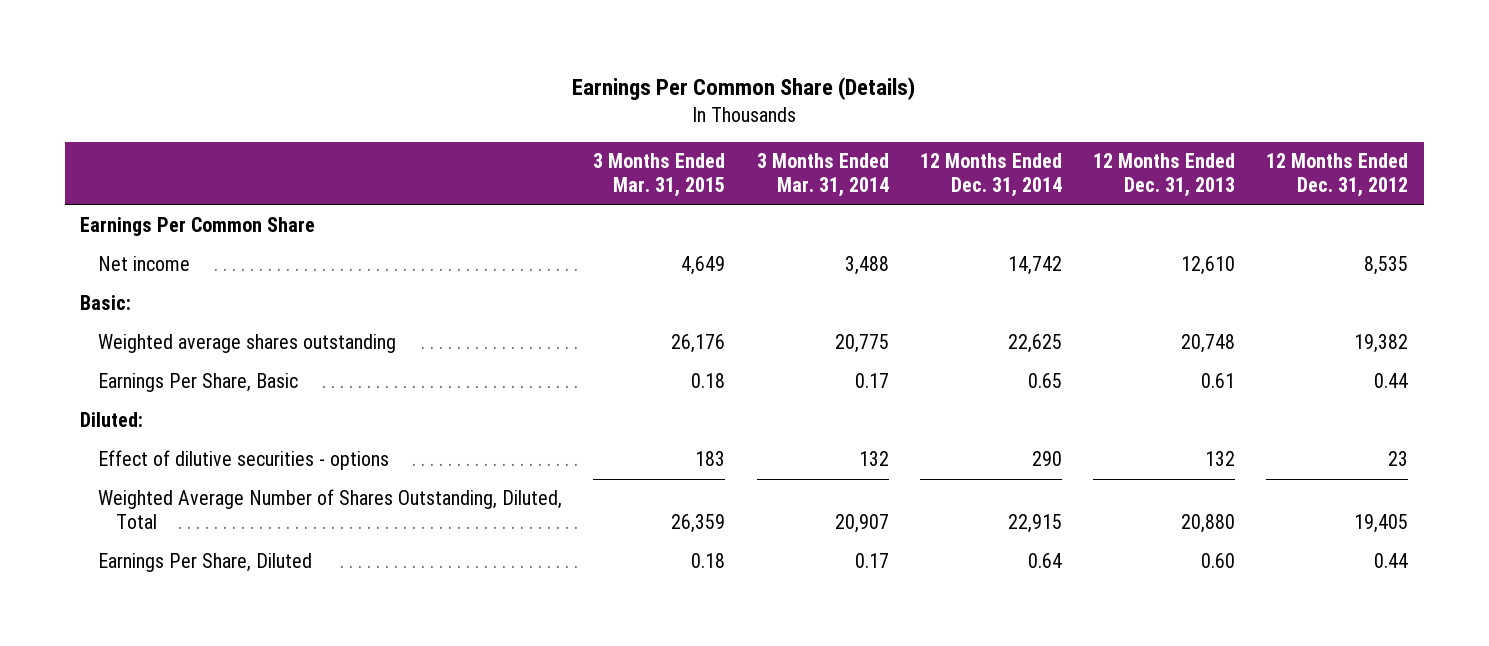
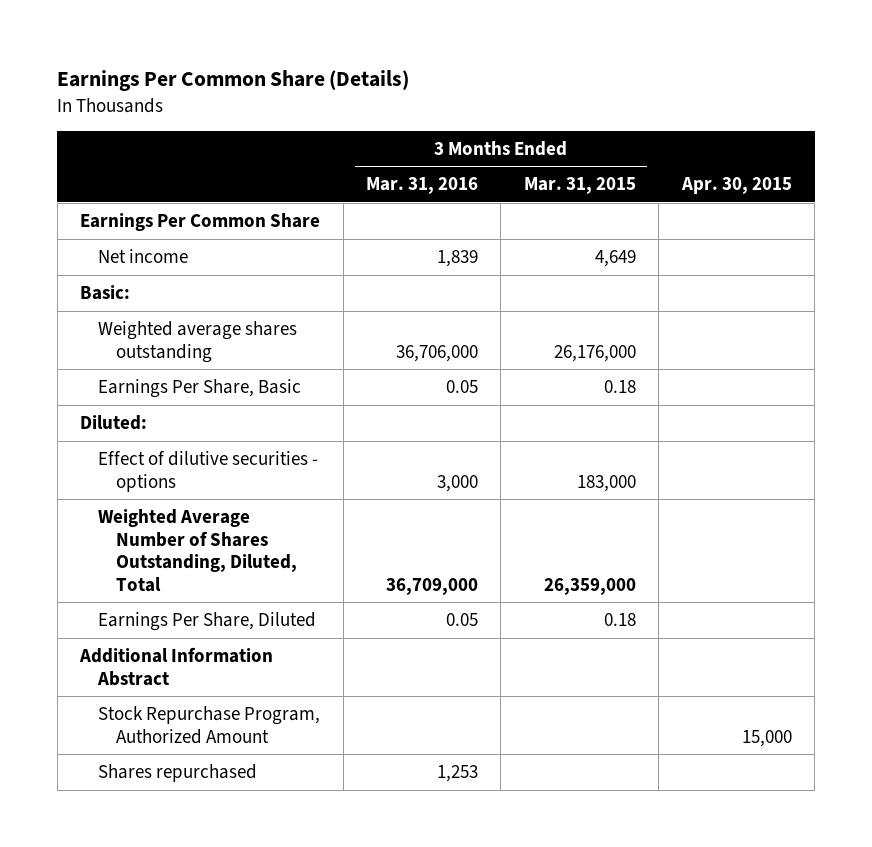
[756,153,889,198] 3 Months Ended Mar. 31, 2014 -> none
[919,153,1062,198] 12 Months Ended Dec. 31, 2014 -> none
[1093,153,1236,198] 12 Months Ended Dec. 31, 2013 -> none
[1266,153,1409,198] 12 Months Ended Dec. 31, 2012 -> none
none -> [366,177,479,195] Mar. 31, 2016
none -> [680,177,792,195] Apr. 30, 2015
[671,334,726,354] 26,176 -> [553,344,636,362] 26,176,000
[695,451,726,467] 183 -> [576,474,636,492] 183,000
[671,514,726,534] 26,359 -> [543,577,636,595] 26,359,000
none -> [79,646,274,686] Additional Information Abstract
none -> [98,705,321,744] Stock Repurchase Program, Authorized Amount
none -> [98,763,258,782] Shares repurchased

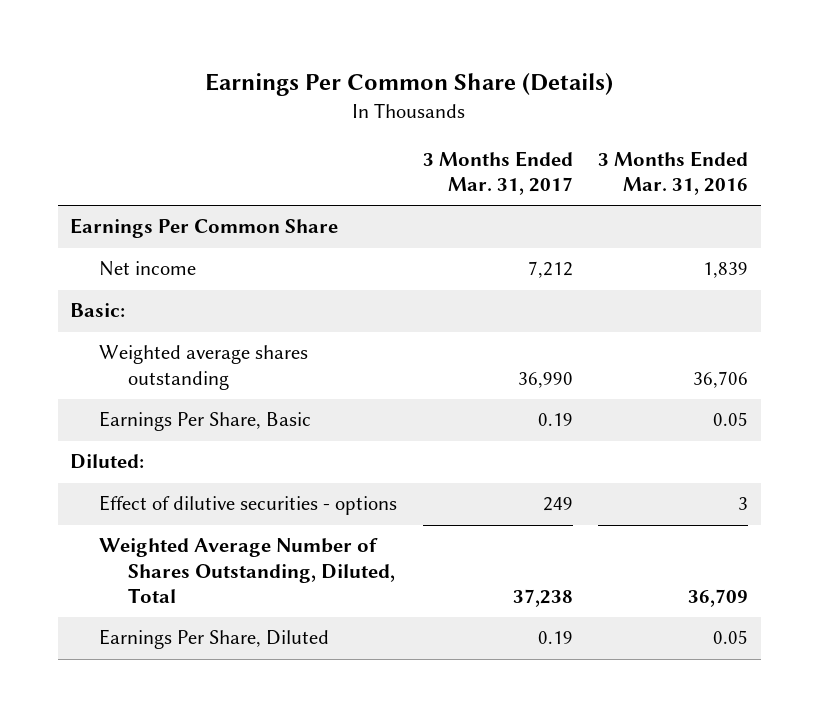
[523,177,636,195] Mar. 31, 2015 -> none
[680,177,792,195] Apr. 30, 2015 -> none
none -> [422,150,573,196] 3 Months Ended Mar. 31, 2017
[396,344,479,362] 36,706,000 -> [693,370,749,388] 36,706
[437,474,479,492] 3,000 -> [738,497,749,511] 3
[386,577,479,595] 36,709,000 -> [688,588,749,607] 36,709
[79,646,274,686] Additional Information Abstract -> none
[98,705,321,744] Stock Repurchase Program, Authorized Amount -> none
[98,763,258,782] Shares repurchased -> none

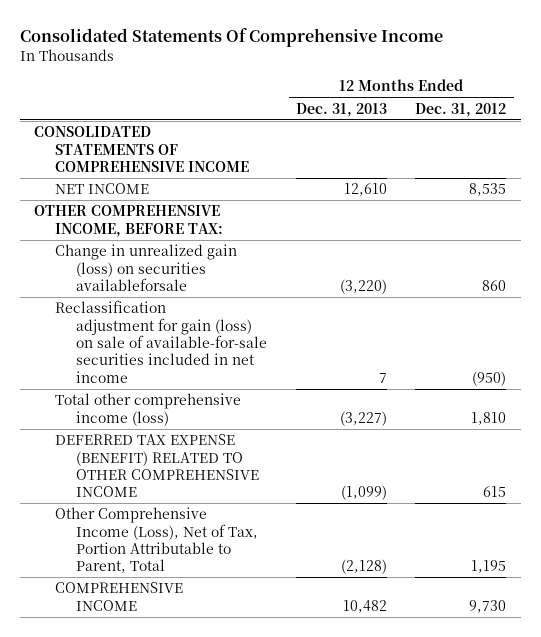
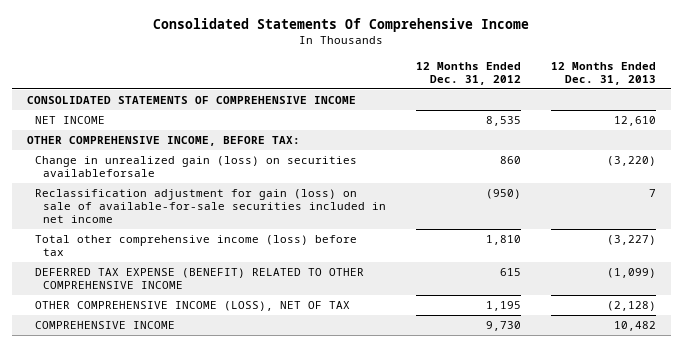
[55,393,242,426] Total other comprehensive income (loss) -> [34,235,357,257] Total other comprehensive income (loss) before tax
[55,507,259,574] Other Comprehensive Income (Loss), Net of Tax, Portion Attributable to Parent, Total -> [34,301,350,312] OTHER COMPREHENSIVE INCOME (LOSS), NET OF TAX

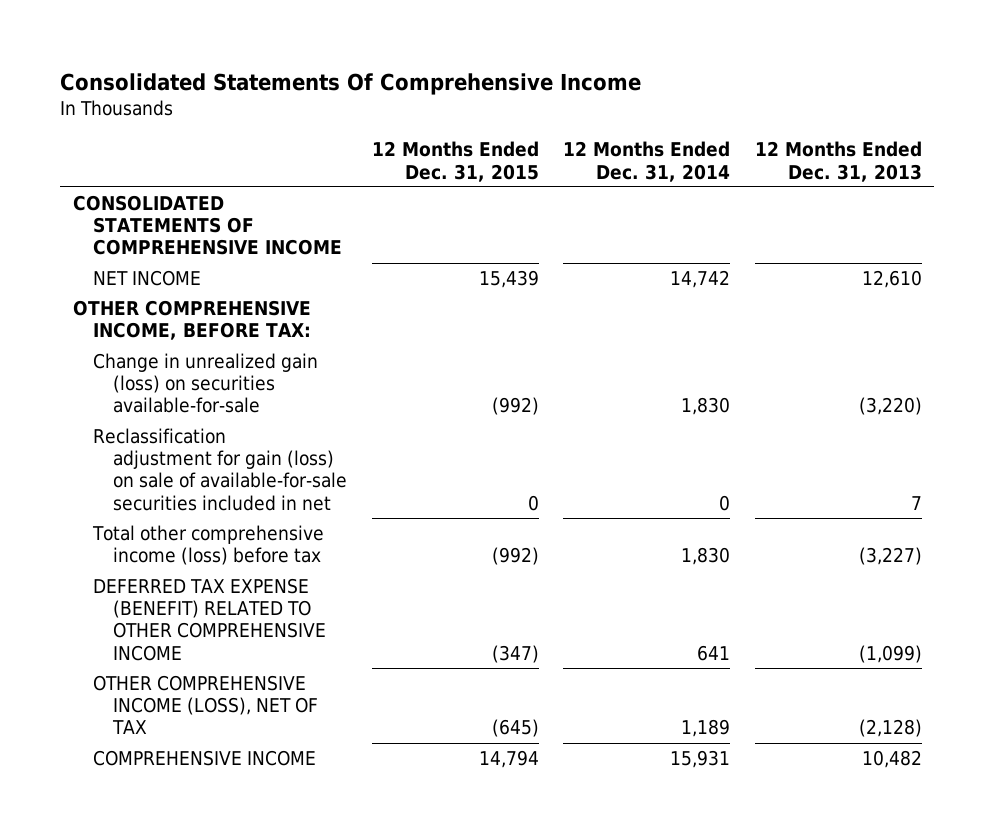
[416,61,522,85] 12 Months Ended Dec. 31, 2012 -> none
none -> [371,141,539,182] 12 Months Ended Dec. 31, 2015
none -> [563,141,731,182] 12 Months Ended Dec. 31, 2014
[34,156,357,178] Change in unrealized gain (loss) on securities availableforsale -> [92,353,318,414] Change in unrealized gain (loss) on securities available-for-sale
[34,189,387,224] Reclassification adjustment for gain (loss) on sale of available-for-sale securities included in net income -> [92,428,348,511] Reclassification adjustment for gain (loss) on sale of available-for-sale securities included in net

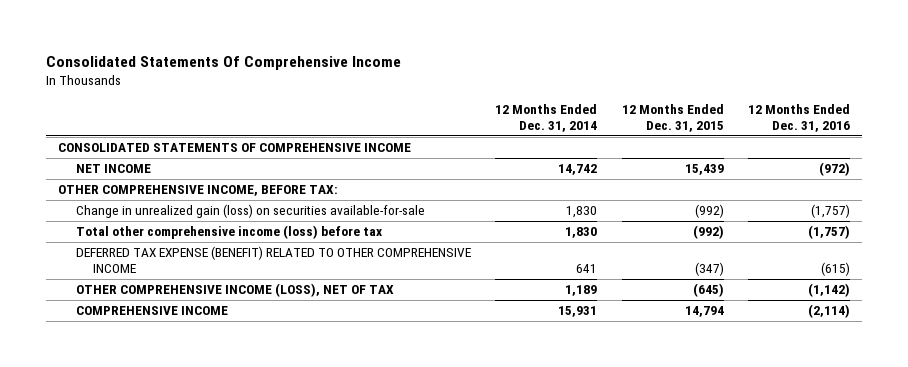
[754,141,922,182] 12 Months Ended Dec. 31, 2013 -> none
none -> [748,104,851,133] 12 Months Ended Dec. 31, 2016
[92,428,348,511] Reclassification adjustment for gain (loss) on sale of available-for-sale securities included in net -> none

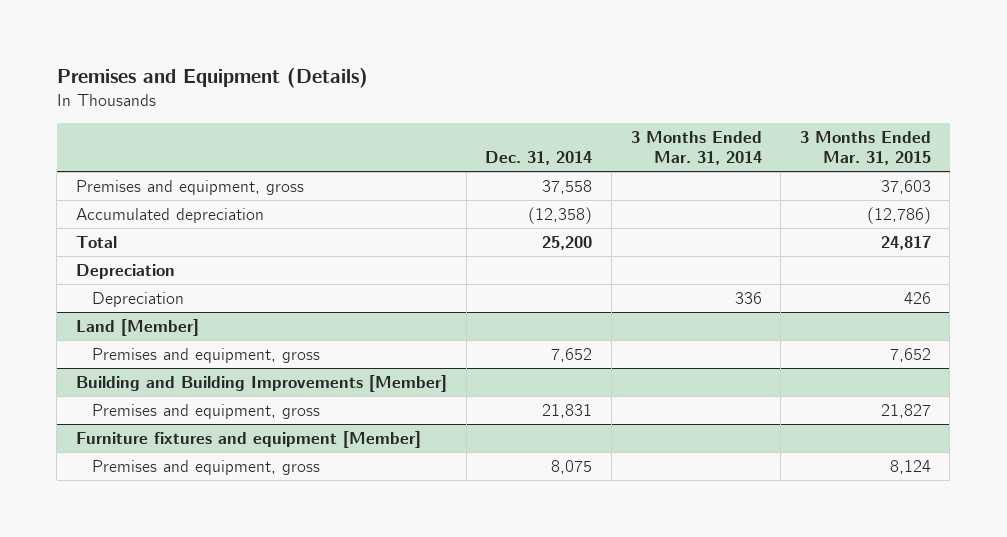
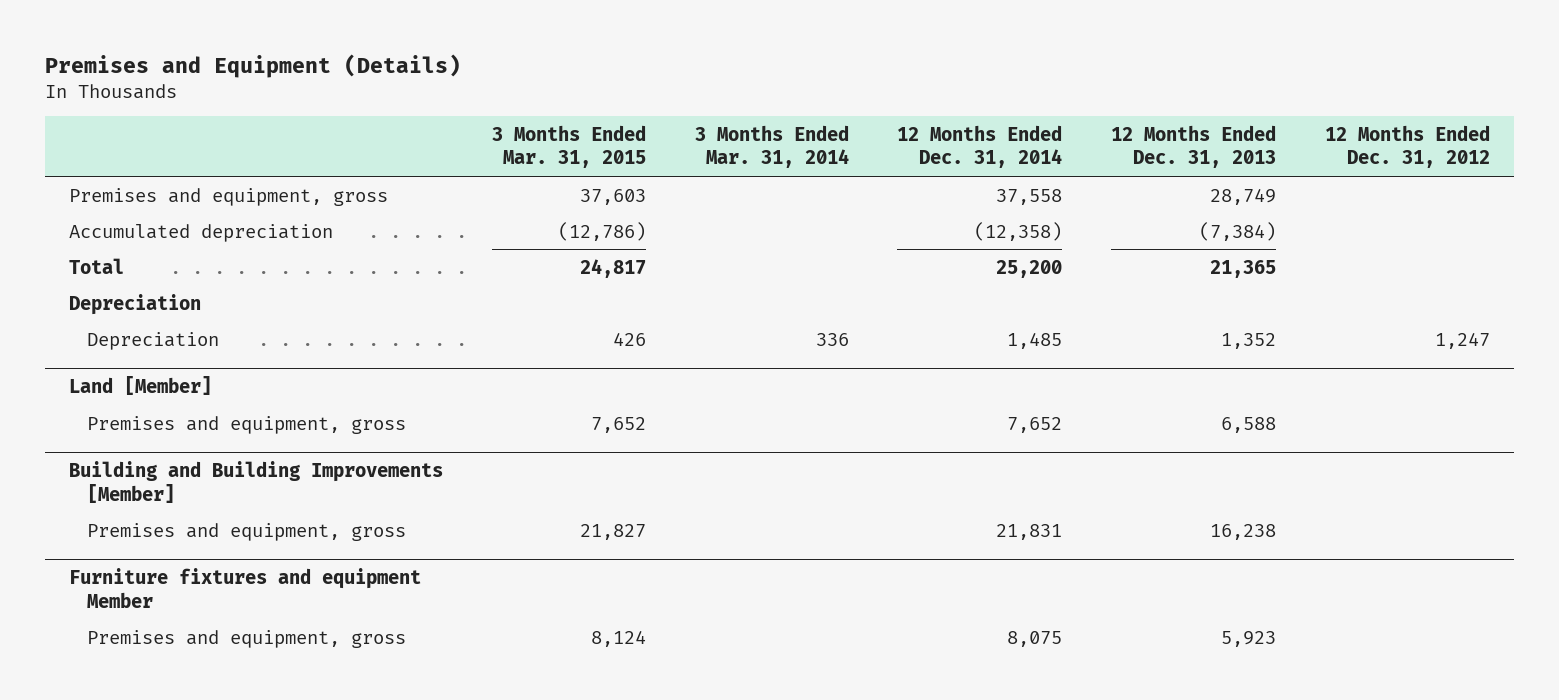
[485,151,593,166] Dec. 31, 2014 -> none
none -> [897,124,1063,169] 12 Months Ended Dec. 31, 2014
none -> [1111,124,1277,169] 12 Months Ended Dec. 31, 2013
none -> [1324,124,1490,169] 12 Months Ended Dec. 31, 2012
[76,430,422,448] Furniture fixtures and equipment [Member] -> [68,568,421,608] Furniture fixtures and equipment Member

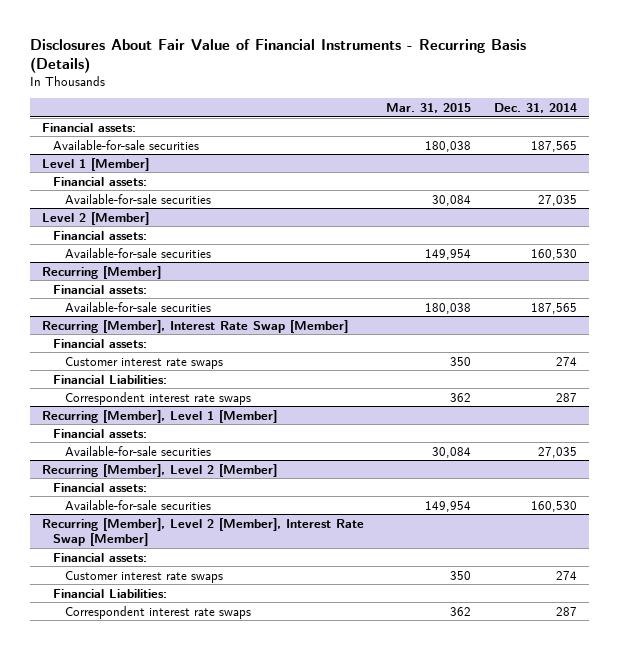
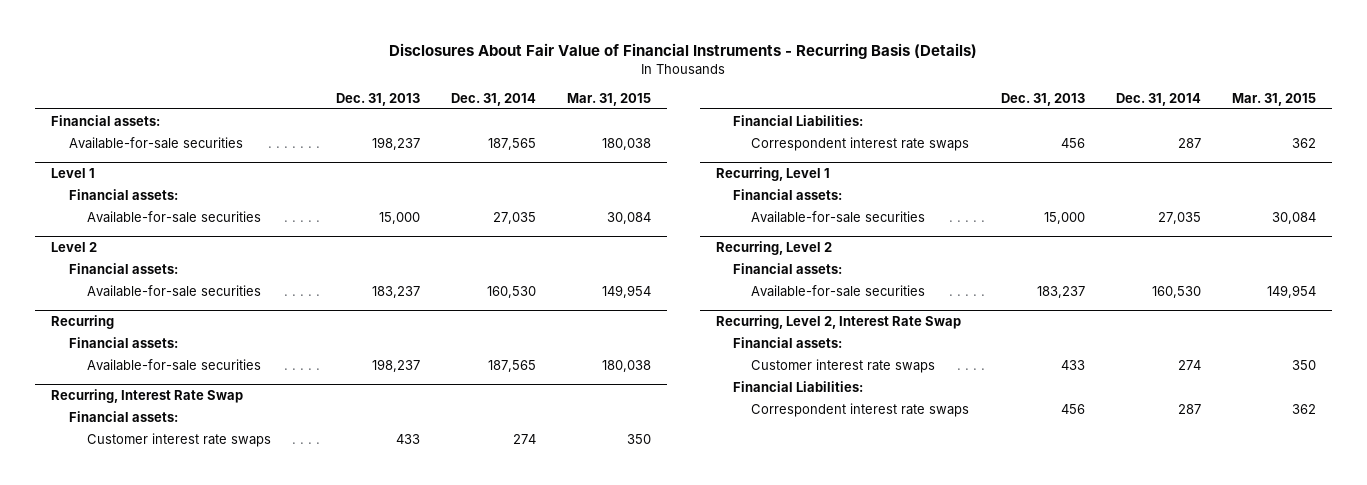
none -> [335,92,420,106] Dec. 31, 2013
[41,157,149,171] Level 1 [Member] -> [50,167,95,178] Level 1
[41,211,149,225] Level 2 [Member] -> [50,241,97,252] Level 2
[41,265,161,279] Recurring [Member] -> [50,314,114,329] Recurring
[41,319,348,333] Recurring [Member], Interest Rate Swap [Member] -> [50,388,243,403] Recurring, Interest Rate Swap
[41,409,277,423] Recurring [Member], Level 1 [Member] -> [715,166,830,181] Recurring, Level 1
[41,463,277,477] Recurring [Member], Level 2 [Member] -> [715,240,832,255] Recurring, Level 2
[41,517,364,547] Recurring [Member], Level 2 [Member], Interest Rate Swap [Member] -> [715,314,961,329] Recurring, Level 2, Interest Rate Swap

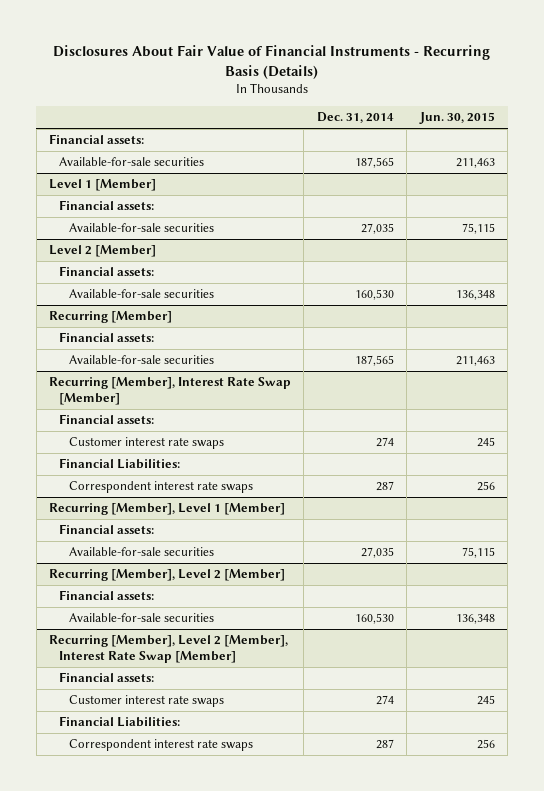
[335,92,420,106] Dec. 31, 2013 -> none
[567,92,652,106] Mar. 31, 2015 -> none
none -> [418,112,495,125] Jun. 30, 2015
[50,167,95,178] Level 1 -> [49,179,157,192] Level 1 [Member]
[50,241,97,252] Level 2 -> [49,245,157,258] Level 2 [Member]
[50,314,114,329] Recurring -> [49,311,173,324] Recurring [Member]
[50,388,243,403] Recurring, Interest Rate Swap -> [49,377,292,405] Recurring [Member], Interest Rate Swap [Member]
[715,166,830,181] Recurring, Level 1 -> [49,503,286,516] Recurring [Member], Level 1 [Member]
[715,240,832,255] Recurring, Level 2 -> [49,569,286,582] Recurring [Member], Level 2 [Member]
[715,314,961,329] Recurring, Level 2, Interest Rate Swap -> [49,635,289,663] Recurring [Member], Level 2 [Member], Interest Rate Swap [Member]

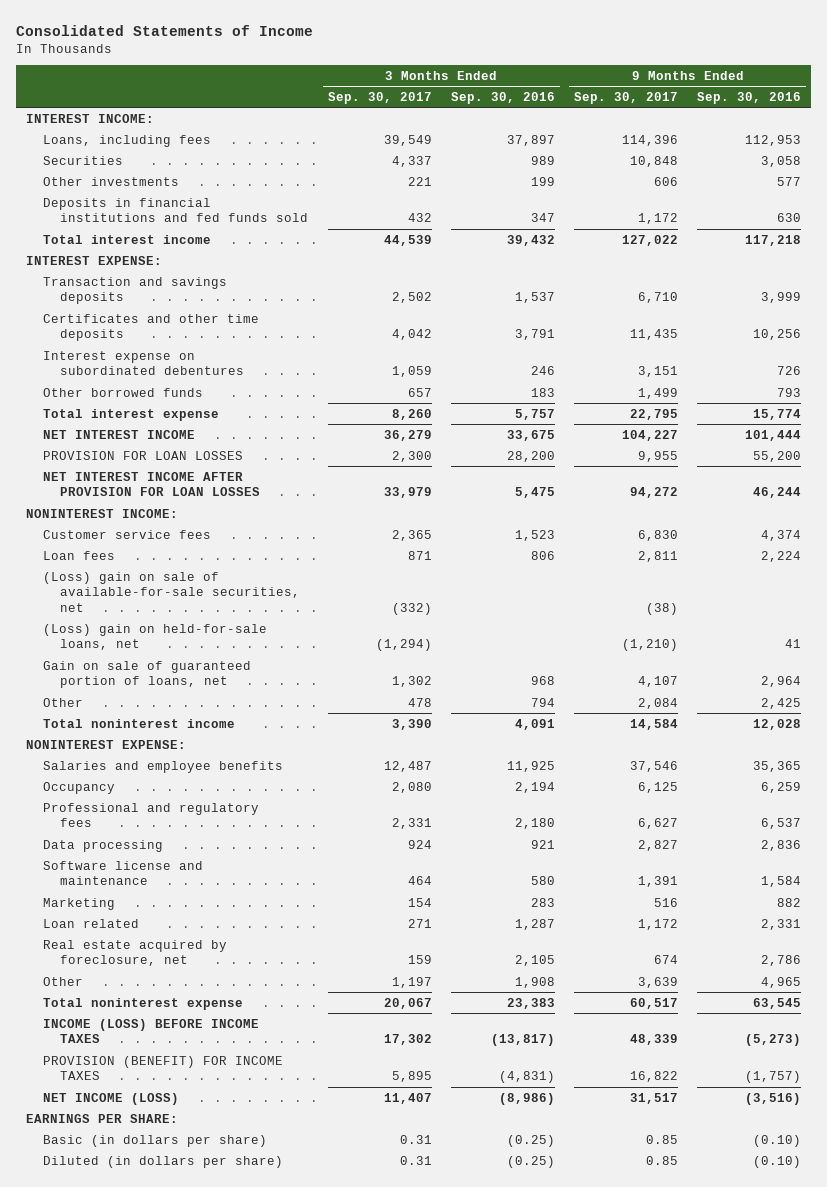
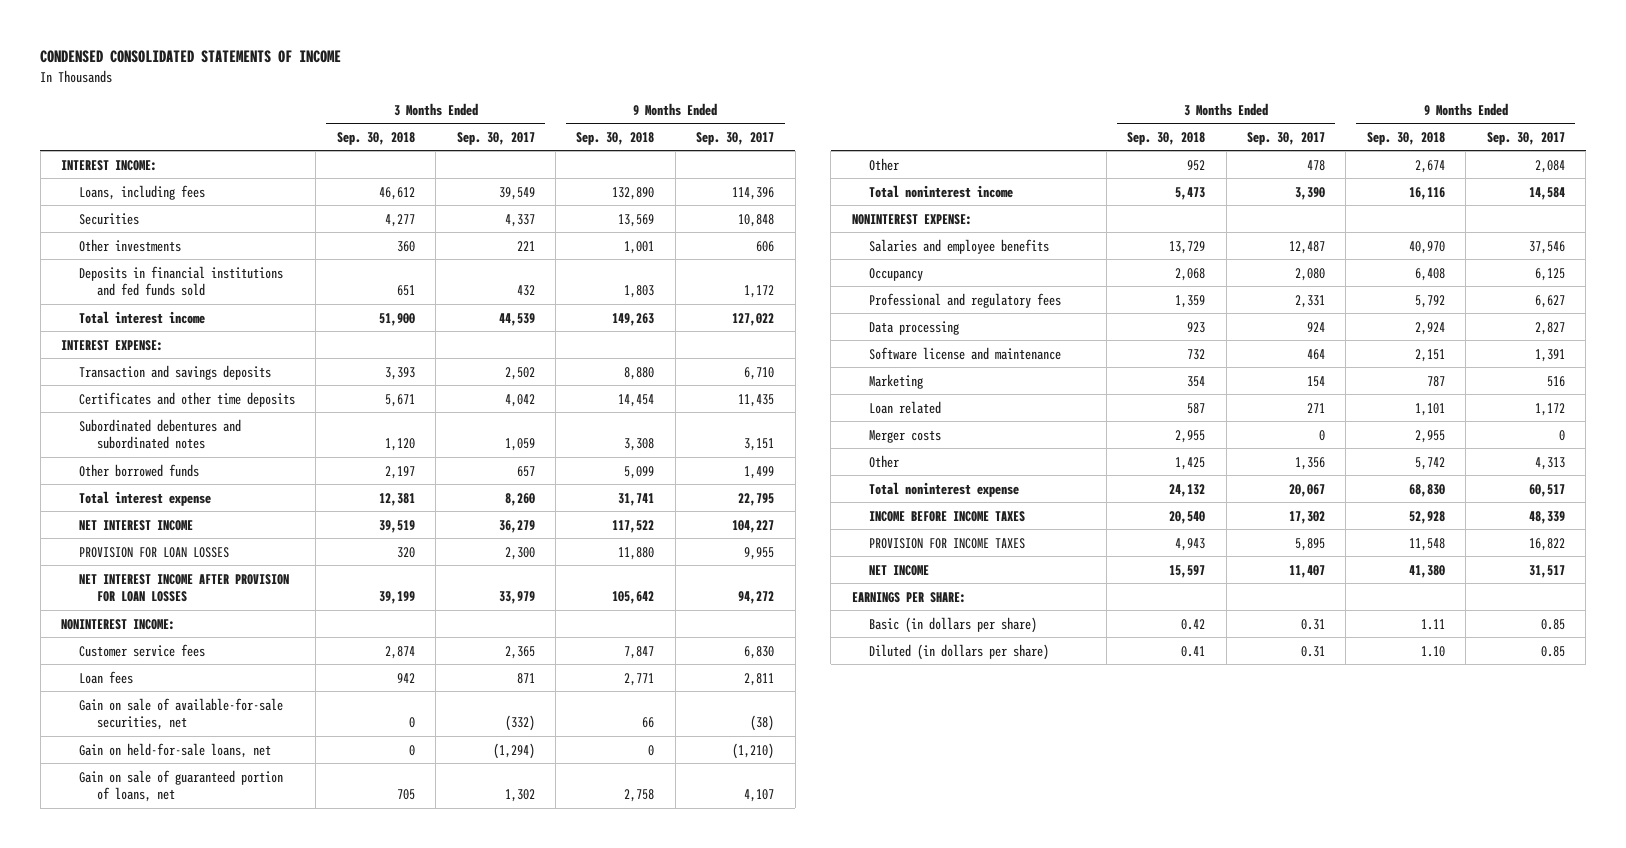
[16,24,314,36] Consolidated Statements of Income -> [40,50,342,64] CONDENSED CONSOLIDATED STATEMENTS OF INCOME
[450,91,555,104] Sep. 30, 2016 -> none
[697,91,802,104] Sep. 30, 2016 -> none
none -> [336,131,415,145] Sep. 30, 2018
none -> [576,131,655,145] Sep. 30, 2018
[43,350,245,376] Interest expense on subordinated debentures -> [79,418,242,450] Subordinated debentures and subordinated notes
[43,571,301,612] (Loss) gain on sale of available-for-sale securities, net -> [79,697,284,731] Gain on sale of available-for-sale securities, net
[43,623,268,651] (Loss) gain on held-for-sale loans, net -> [79,742,272,758] Gain on held-for-sale loans, net
[43,939,228,967] Real estate acquired by foreclosure, net -> none
none -> [869,429,942,443] Merger costs
[391,976,432,988] 1,197 -> [1295,456,1326,470] 1,356
[638,976,679,988] 3,639 -> [1534,456,1565,470] 4,313
[43,1018,260,1044] INCOME (LOSS) BEFORE INCOME TAXES -> [869,510,1026,522] INCOME BEFORE INCOME TAXES
[43,1055,284,1081] PROVISION (BENEFIT) FOR INCOME TAXES -> [869,537,1026,549] PROVISION FOR INCOME TAXES
[43,1092,180,1105] NET INCOME (LOSS) -> [869,564,930,576] NET INCOME

